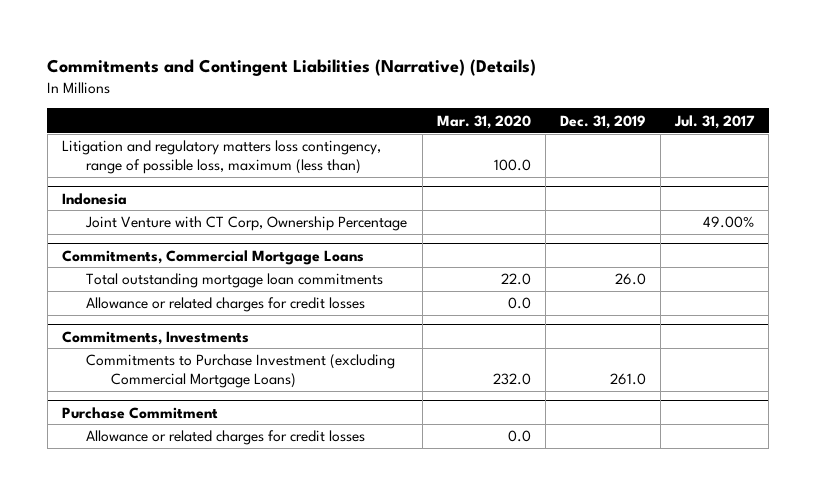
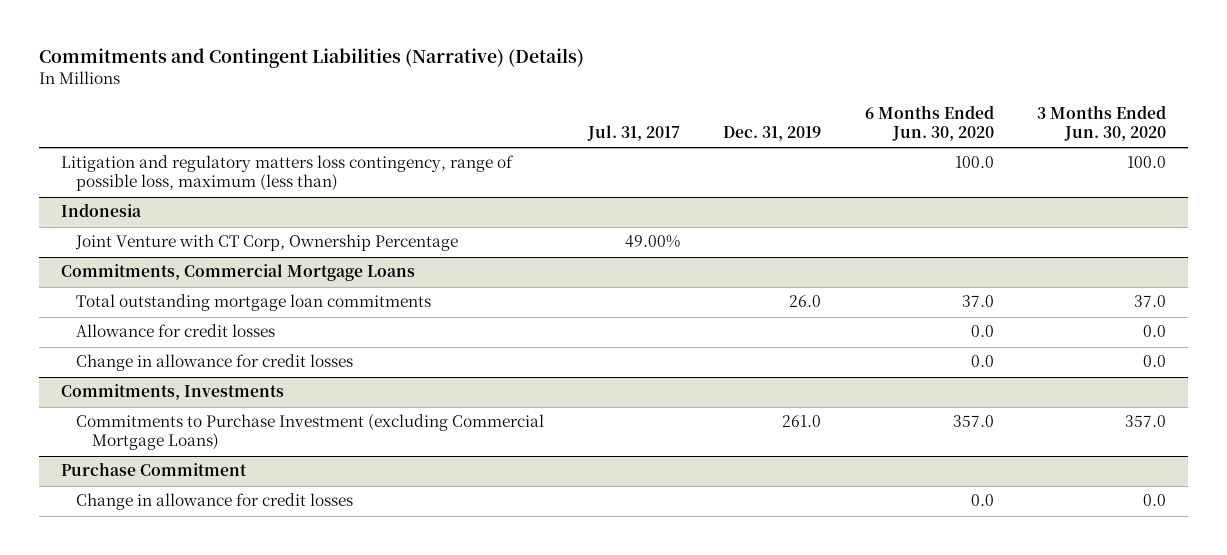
[436,114,531,129] Mar. 31, 2020 -> none
none -> [864,105,994,142] 6 Months Ended Jun. 30, 2020
none -> [1036,105,1166,142] 3 Months Ended Jun. 30, 2020
[86,297,366,313] Allowance or related charges for credit losses -> [76,324,276,338] Allowance for credit losses
none -> [76,354,354,372] Change in allowance for credit losses
[86,430,366,446] Allowance or related charges for credit losses -> none
none -> [76,493,354,511] Change in allowance for credit losses

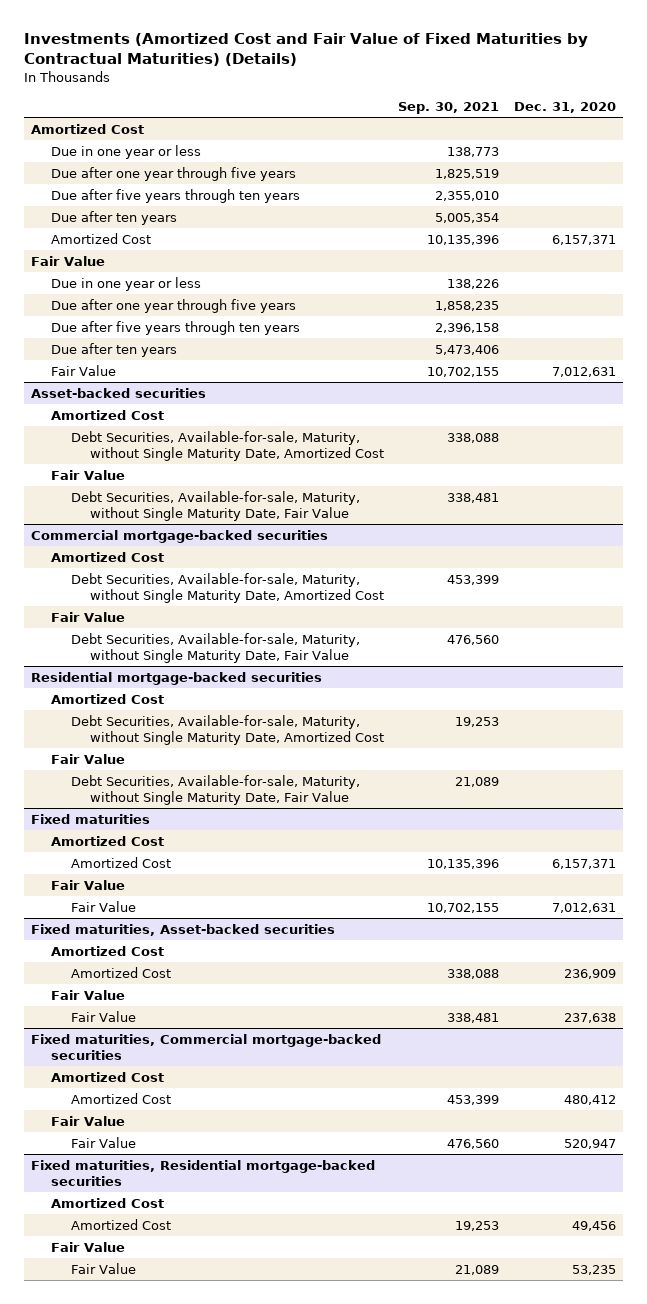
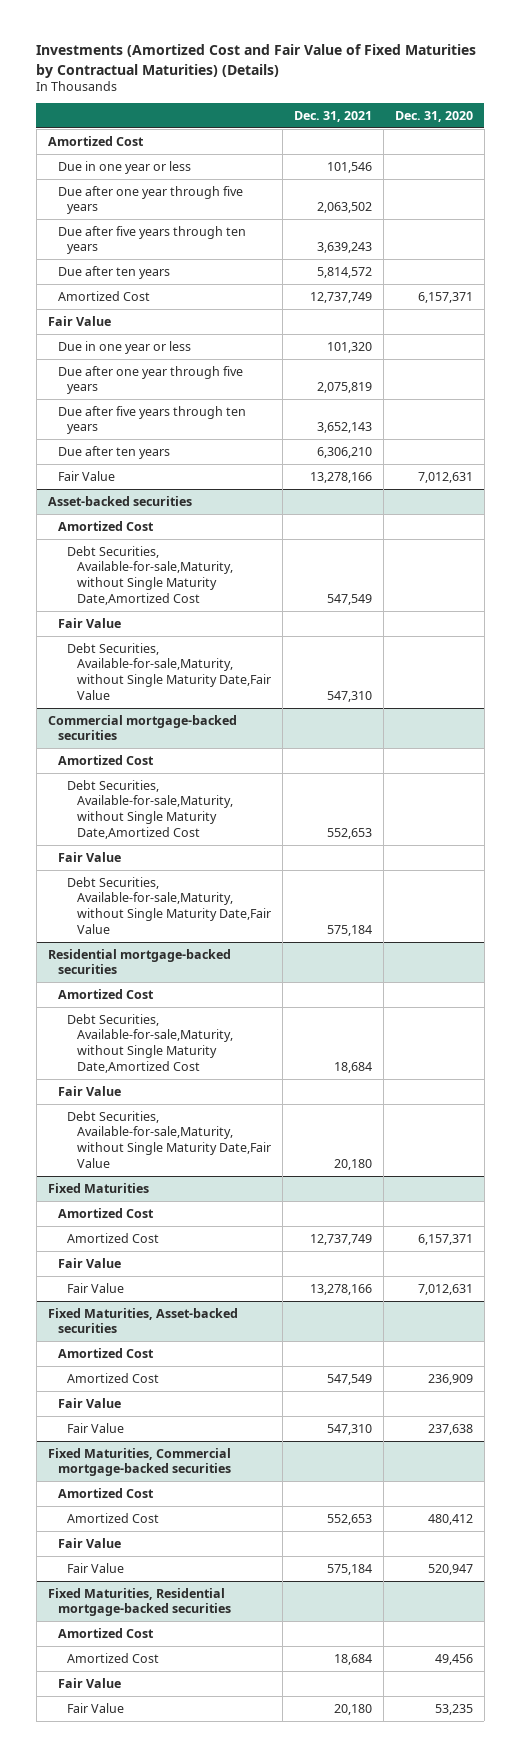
[398,101,500,114] Sep. 30, 2021 -> none
none -> [293,111,372,123] Dec. 31, 2021
[70,430,385,461] Debt Securities, Available-for-sale, Maturity, without Single Maturity Date, Amortized Cost -> [67,545,233,605] Debt Securities, Available-for-sale,Maturity, without Single Maturity Date,Amortized Cost
[70,490,360,521] Debt Securities, Available-for-sale, Maturity, without Single Maturity Date, Fair Value -> [67,642,271,700] Debt Securities, Available-for-sale,Maturity, without Single Maturity Date,Fair Value
[70,572,385,603] Debt Securities, Available-for-sale, Maturity, without Single Maturity Date, Amortized Cost -> [67,779,233,839] Debt Securities, Available-for-sale,Maturity, without Single Maturity Date,Amortized Cost
[70,632,360,663] Debt Securities, Available-for-sale, Maturity, without Single Maturity Date, Fair Value -> [67,876,271,934] Debt Securities, Available-for-sale,Maturity, without Single Maturity Date,Fair Value
[70,714,385,745] Debt Securities, Available-for-sale, Maturity, without Single Maturity Date, Amortized Cost -> [67,1013,233,1073] Debt Securities, Available-for-sale,Maturity, without Single Maturity Date,Amortized Cost
[70,774,360,805] Debt Securities, Available-for-sale, Maturity, without Single Maturity Date, Fair Value -> [67,1110,271,1168] Debt Securities, Available-for-sale,Maturity, without Single Maturity Date,Fair Value
[31,813,151,824] Fixed maturities -> [48,1182,150,1193] Fixed Maturities
[31,923,336,936] Fixed maturities, Asset-backed securities -> [48,1307,239,1334] Fixed Maturities, Asset-backed securities
[31,1033,382,1060] Fixed maturities, Commercial mortgage-backed securities -> [48,1447,232,1477] Fixed Maturities, Commercial mortgage-backed securities
[31,1159,376,1186] Fixed maturities, Residential mortgage-backed securities -> [48,1587,231,1617] Fixed Maturities, Residential mortgage-backed securities

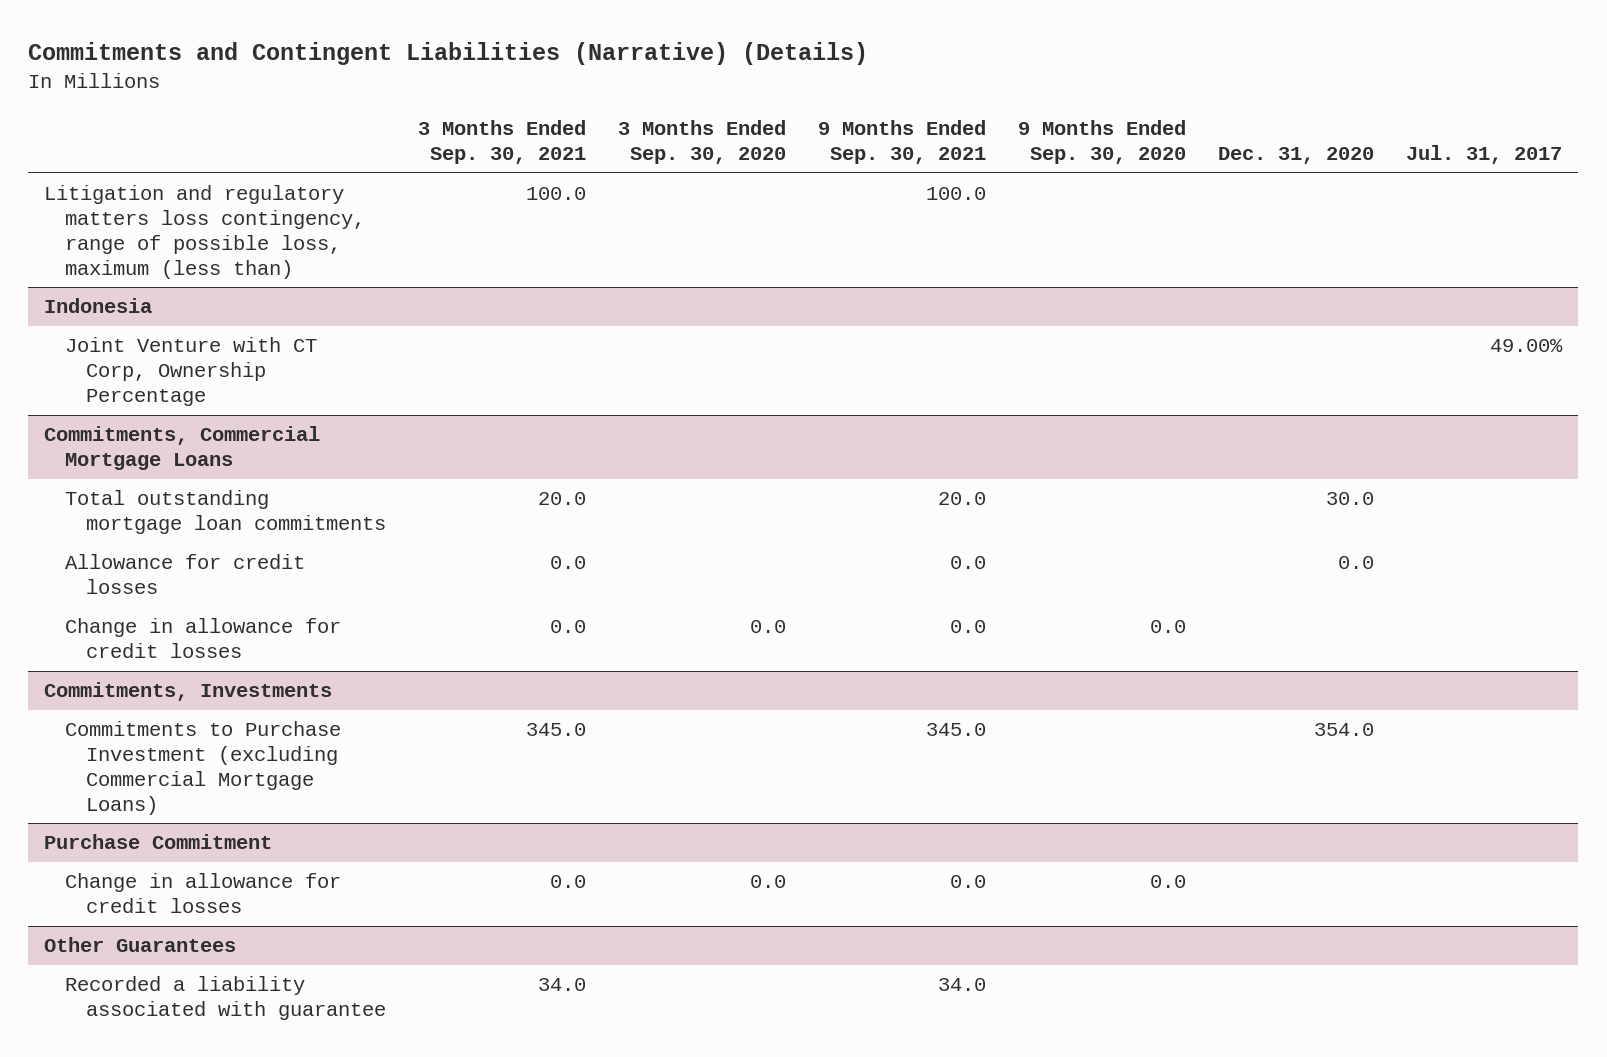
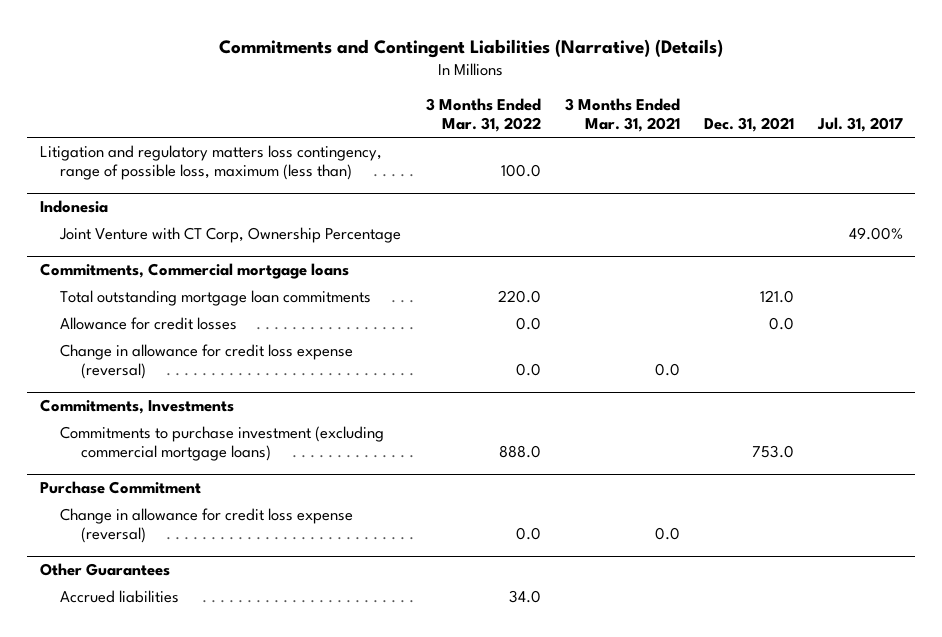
[418,119,587,164] 3 Months Ended Sep. 30, 2021 -> none
[618,119,787,164] 3 Months Ended Sep. 30, 2020 -> none
[818,119,987,164] 9 Months Ended Sep. 30, 2021 -> none
[1018,119,1187,164] 9 Months Ended Sep. 30, 2020 -> none
[1218,146,1375,164] Dec. 31, 2020 -> none
none -> [425,98,541,133] 3 Months Ended Mar. 31, 2022
none -> [564,98,680,133] 3 Months Ended Mar. 31, 2021
none -> [703,117,794,133] Dec. 31, 2021
[44,426,321,471] Commitments, Commercial Mortgage Loans -> [39,263,349,280] Commitments, Commercial mortgage loans
[65,618,342,659] Change in allowance for credit losses -> [60,343,354,380] Change in allowance for credit loss expense (reversal)
[65,721,342,815] Commitments to Purchase Investment (excluding Commercial Mortgage Loans) -> [60,425,385,462] Commitments to purchase investment (excluding commercial mortgage loans)
[65,873,342,914] Change in allowance for credit losses -> [60,507,354,544] Change in allowance for credit loss expense (reversal)
[65,976,387,1021] Recorded a liability associated with guarantee -> [60,589,180,603] Accrued liabilities

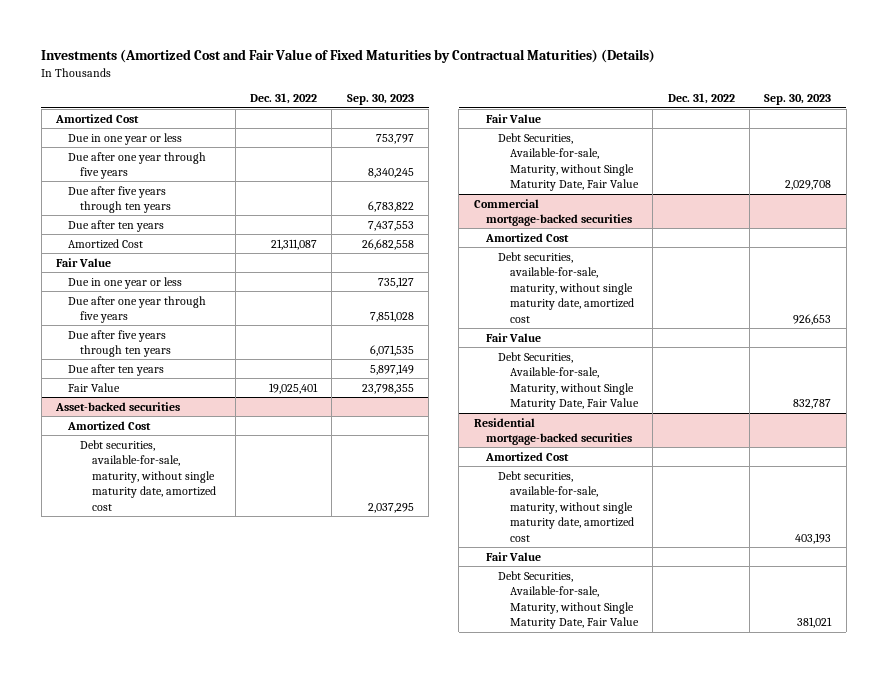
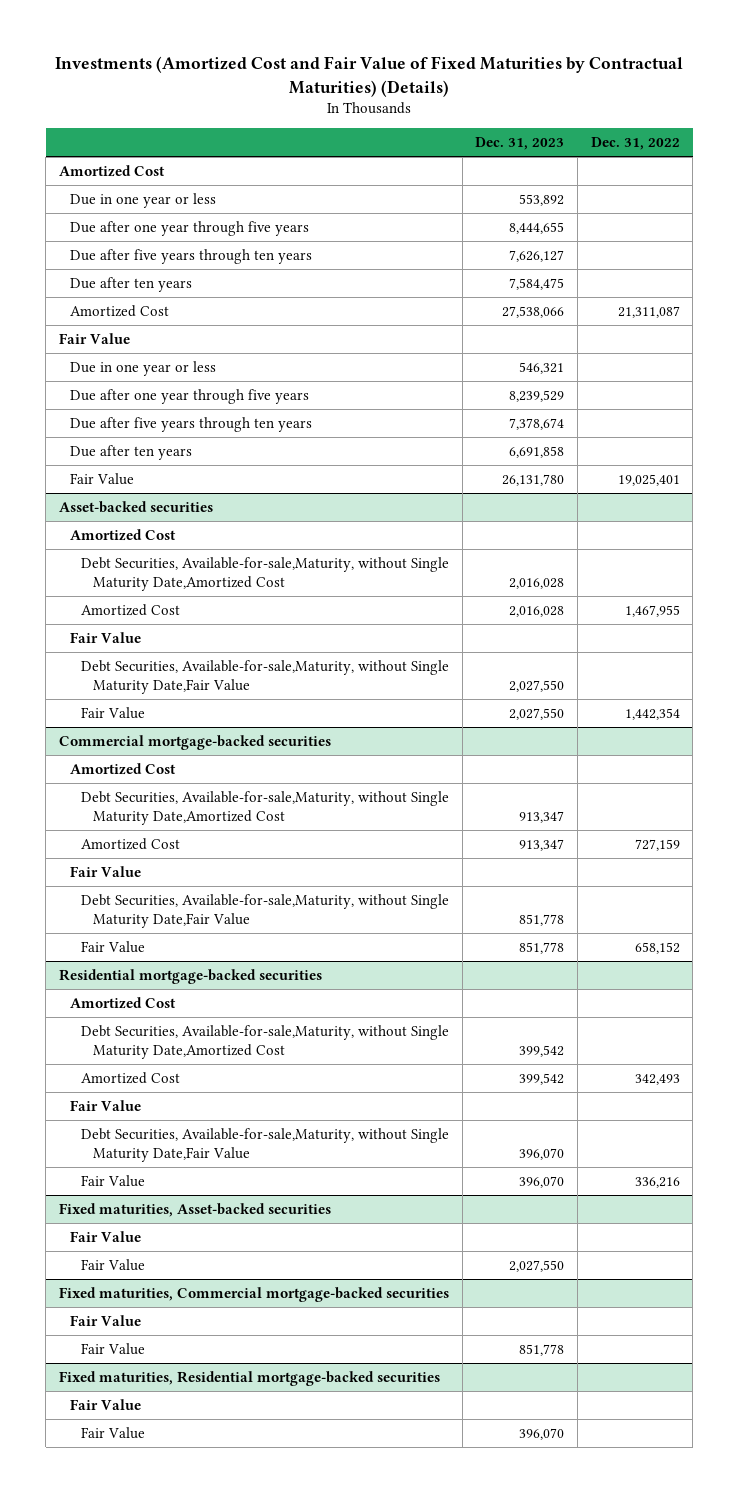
[346,94,414,106] Sep. 30, 2023 -> none
none -> [475,136,565,150] Dec. 31, 2023
[80,439,217,511] Debt securities, available-for-sale, maturity, without single maturity date, amortized cost -> [81,557,450,592] Debt Securities, Available-for-sale,Maturity, without Single Maturity Date,Amortized Cost
none -> [81,604,181,617] Amortized Cost
[497,132,639,192] Debt Securities, Available-for-sale, Maturity, without Single Maturity Date, Fair Value -> [81,660,450,695] Debt Securities, Available-for-sale,Maturity, without Single Maturity Date,Fair Value
none -> [81,707,146,720] Fair Value
[497,251,634,323] Debt securities, available-for-sale, maturity, without single maturity date, amortized cost -> [81,791,450,826] Debt Securities, Available-for-sale,Maturity, without Single Maturity Date,Amortized Cost
none -> [81,838,181,851] Amortized Cost
[497,351,639,411] Debt Securities, Available-for-sale, Maturity, without Single Maturity Date, Fair Value -> [81,894,450,929] Debt Securities, Available-for-sale,Maturity, without Single Maturity Date,Fair Value
none -> [81,941,146,954] Fair Value
[497,470,634,542] Debt securities, available-for-sale, maturity, without single maturity date, amortized cost -> [81,1025,450,1060] Debt Securities, Available-for-sale,Maturity, without Single Maturity Date,Amortized Cost
none -> [81,1072,181,1085] Amortized Cost
[497,570,639,630] Debt Securities, Available-for-sale, Maturity, without Single Maturity Date, Fair Value -> [81,1128,450,1163] Debt Securities, Available-for-sale,Maturity, without Single Maturity Date,Fair Value
none -> [81,1175,146,1188] Fair Value
none -> [58,1203,331,1218] Fixed maturities, Asset-backed securities
none -> [70,1231,142,1243] Fair Value
none -> [81,1259,146,1272] Fair Value
none -> [58,1287,449,1303] Fixed maturities, Commercial mortgage-backed securities
none -> [70,1315,142,1327] Fair Value
none -> [81,1343,146,1356] Fair Value
none -> [58,1371,440,1387] Fixed maturities, Residential mortgage-backed securities
none -> [70,1399,142,1411] Fair Value
none -> [81,1427,146,1440] Fair Value

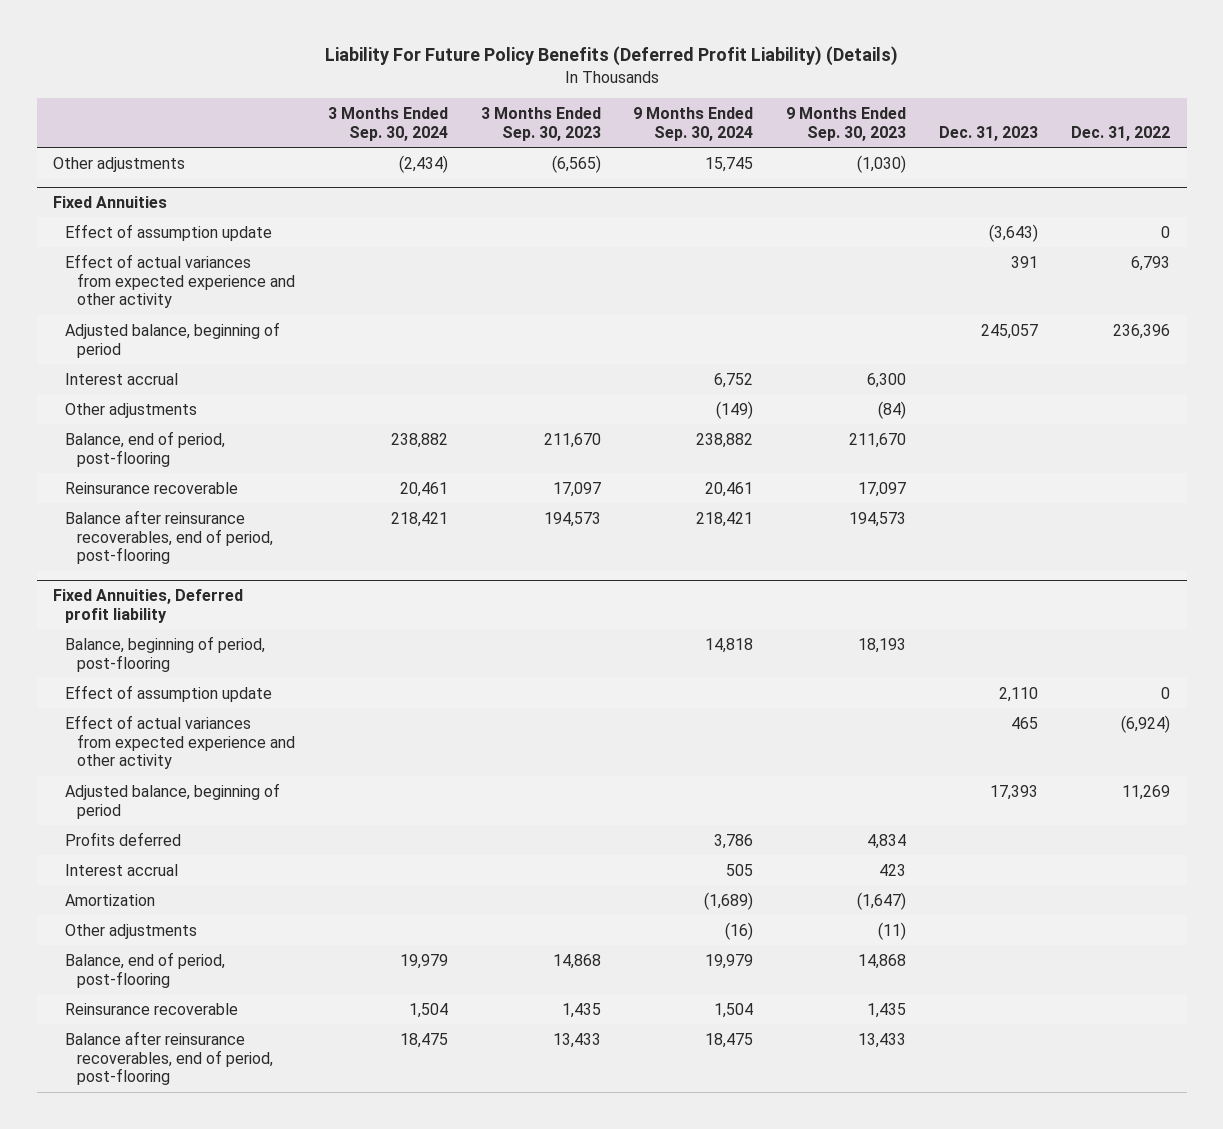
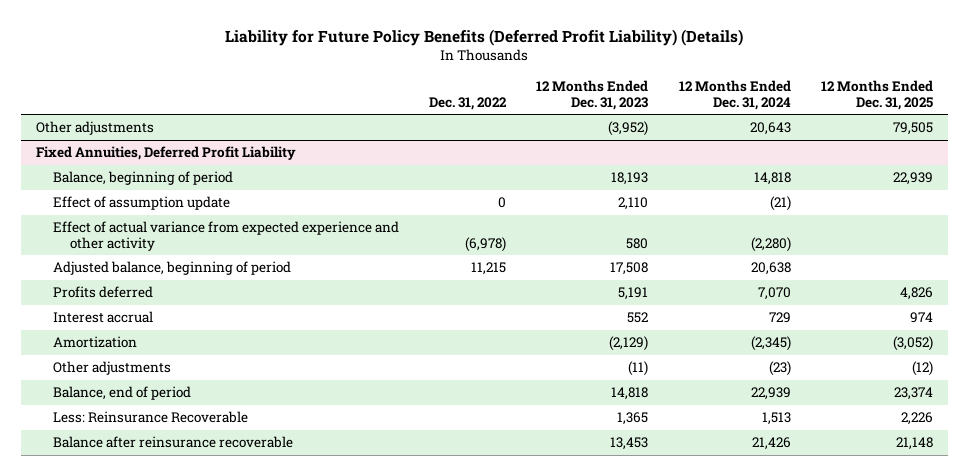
[324,46,898,67] Liability For Future Policy Benefits (Deferred Profit Liability) (Details) -> [225,28,744,46] Liability for Future Policy Benefits (Deferred Profit Liability) (Details)
[327,107,448,141] 3 Months Ended Sep. 30, 2024 -> none
[480,107,601,141] 3 Months Ended Sep. 30, 2023 -> none
[633,107,754,141] 9 Months Ended Sep. 30, 2024 -> none
[786,107,907,141] 9 Months Ended Sep. 30, 2023 -> none
[939,125,1039,141] Dec. 31, 2023 -> none
none -> [536,80,649,110] 12 Months Ended Dec. 31, 2023
none -> [678,80,791,110] 12 Months Ended Dec. 31, 2024
none -> [820,80,933,110] 12 Months Ended Dec. 31, 2025
[53,196,168,209] Fixed Annuities -> none
[64,223,272,241] Effect of assumption update -> none
[64,253,295,309] Effect of actual variances from expected experience and other activity -> none
[64,321,280,358] Adjusted balance, beginning of period -> none
[64,372,178,385] Interest accrual -> none
[64,402,197,418] Other adjustments -> none
[64,430,225,467] Balance, end of period, post-flooring -> none
[64,481,238,494] Reinsurance recoverable -> none
[64,509,273,565] Balance after reinsurance recoverables, end of period, post-flooring -> none
[53,589,244,623] Fixed Annuities, Deferred profit liability -> [36,146,297,161] Fixed Annuities, Deferred Profit Liability
[64,635,265,672] Balance, beginning of period, post-flooring -> [52,171,233,186] Balance, beginning of period
[64,714,295,770] Effect of actual variances from expected experience and other activity -> [52,221,399,251] Effect of actual variance from expected experience and other activity
[1121,714,1171,733] (6,924) -> [465,236,507,252] (6,978)
[1122,784,1171,800] 11,269 -> [471,262,507,276] 11,215
[64,951,225,988] Balance, end of period, post-flooring -> [52,386,191,401] Balance, end of period
[64,1002,238,1015] Reinsurance recoverable -> [52,411,248,424] Less: Reinsurance Recoverable
[64,1030,273,1086] Balance after reinsurance recoverables, end of period, post-flooring -> [52,436,293,449] Balance after reinsurance recoverable

